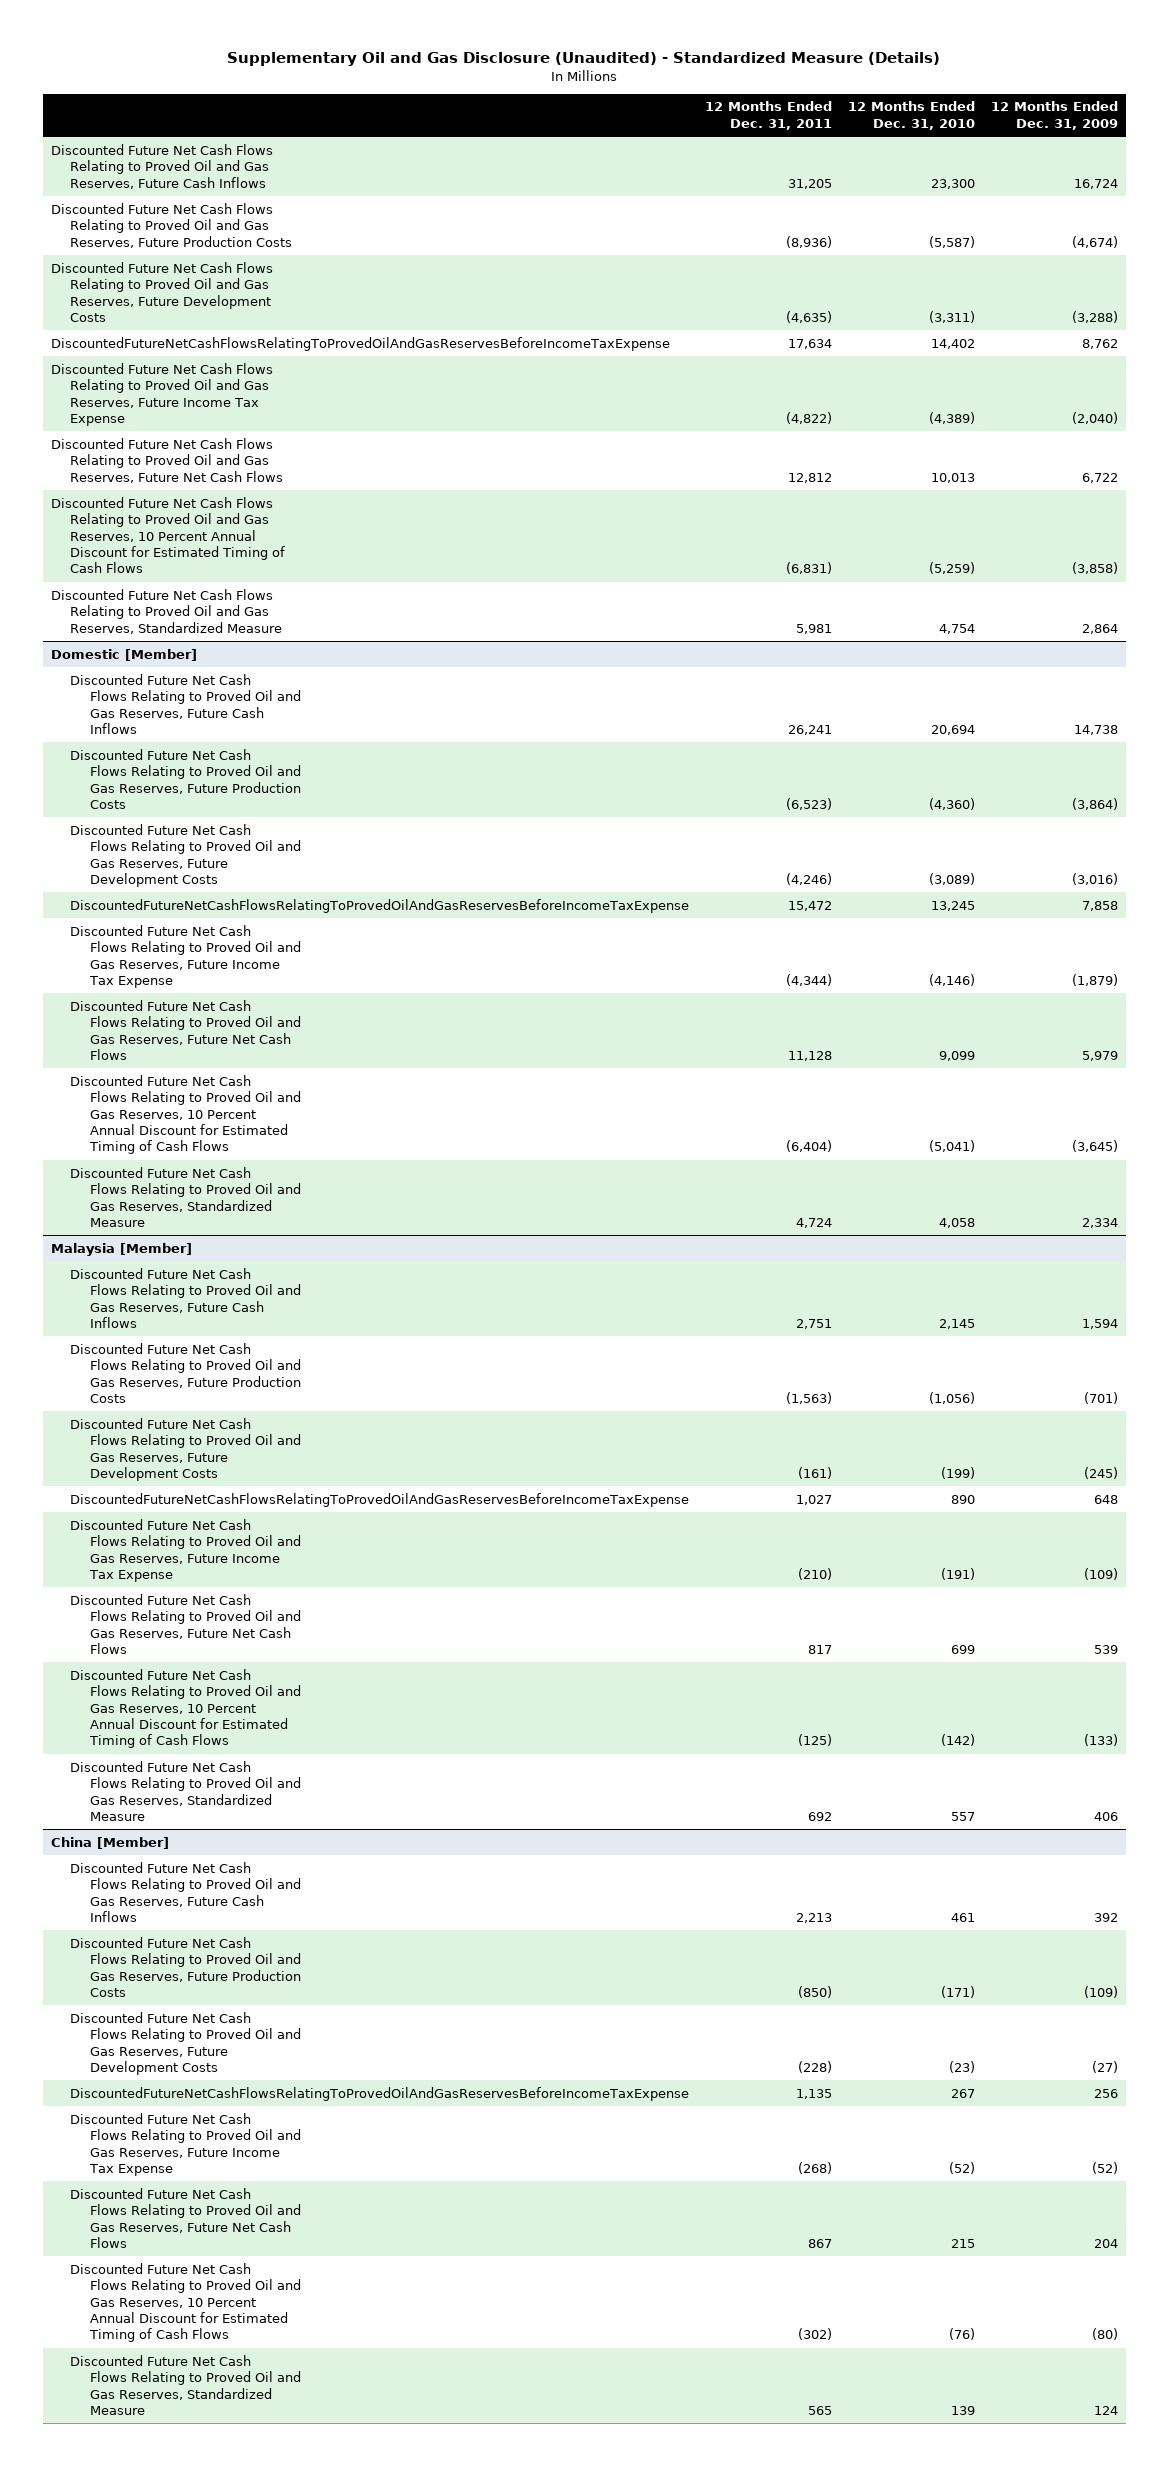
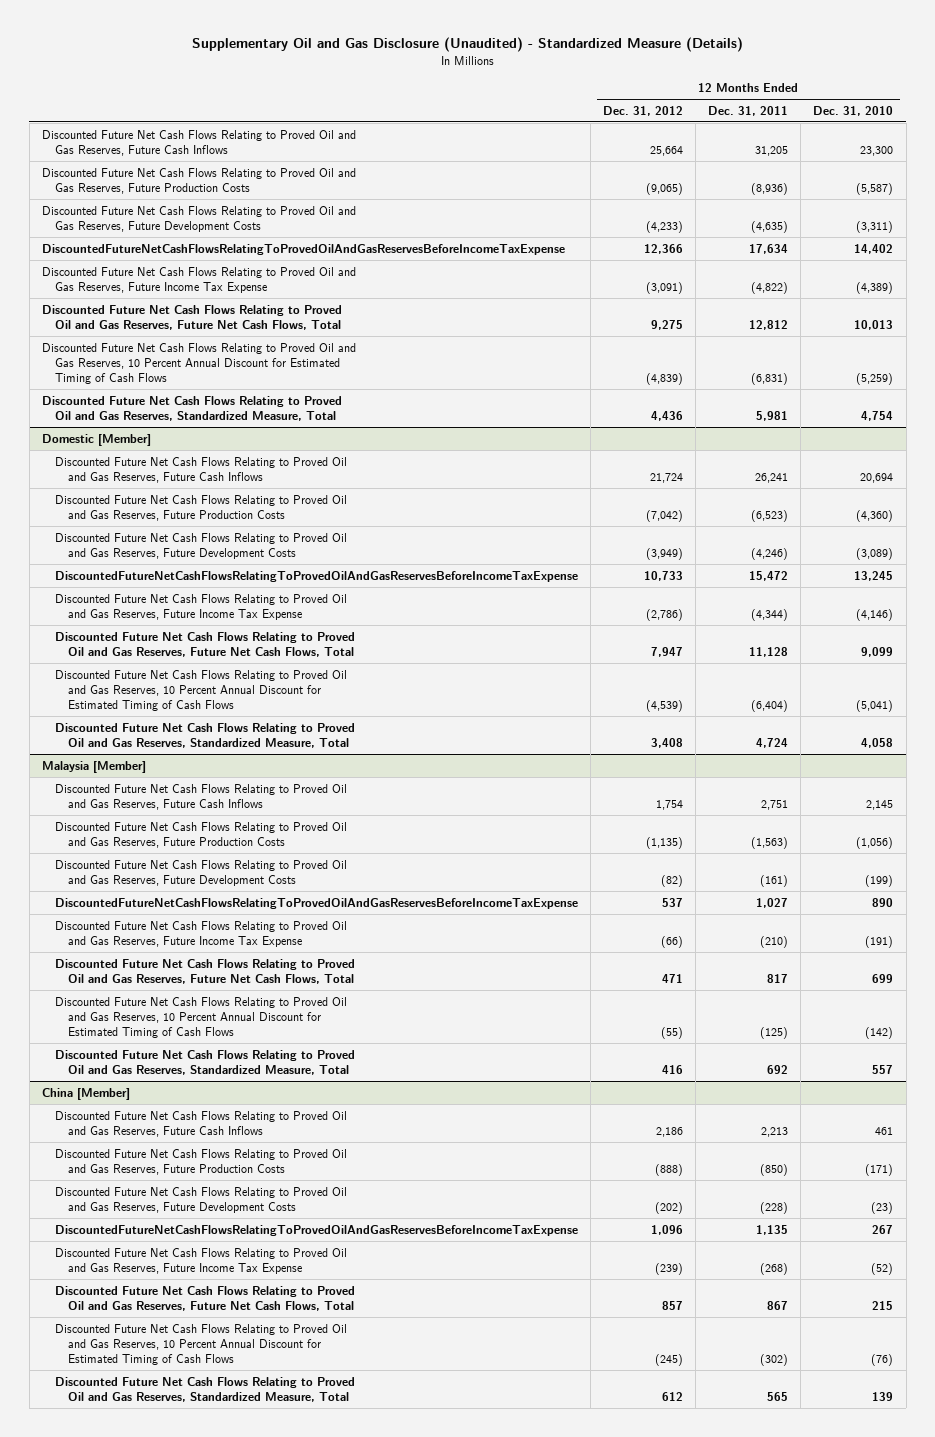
[990,101,1118,130] 12 Months Ended Dec. 31, 2009 -> none
none -> [603,105,684,116] Dec. 31, 2012
[51,437,284,483] Discounted Future Net Cash Flows Relating to Proved Oil and Gas Reserves, Future Net Cash Flows -> [42,304,343,330] Discounted Future Net Cash Flows Relating to Proved Oil and Gas Reserves, Future Net Cash Flows, Total
[51,588,283,634] Discounted Future Net Cash Flows Relating to Proved Oil and Gas Reserves, Standardized Measure -> [42,395,343,421] Discounted Future Net Cash Flows Relating to Proved Oil and Gas Reserves, Standardized Measure, Total
[70,999,301,1060] Discounted Future Net Cash Flows Relating to Proved Oil and Gas Reserves, Future Net Cash Flows -> [54,631,355,657] Discounted Future Net Cash Flows Relating to Proved Oil and Gas Reserves, Future Net Cash Flows, Total
[70,1166,301,1227] Discounted Future Net Cash Flows Relating to Proved Oil and Gas Reserves, Standardized Measure -> [54,722,355,748] Discounted Future Net Cash Flows Relating to Proved Oil and Gas Reserves, Standardized Measure, Total
[70,1593,301,1654] Discounted Future Net Cash Flows Relating to Proved Oil and Gas Reserves, Future Net Cash Flows -> [54,958,355,984] Discounted Future Net Cash Flows Relating to Proved Oil and Gas Reserves, Future Net Cash Flows, Total
[70,1760,301,1821] Discounted Future Net Cash Flows Relating to Proved Oil and Gas Reserves, Standardized Measure -> [54,1049,355,1075] Discounted Future Net Cash Flows Relating to Proved Oil and Gas Reserves, Standardized Measure, Total
[70,2187,301,2248] Discounted Future Net Cash Flows Relating to Proved Oil and Gas Reserves, Future Net Cash Flows -> [54,1285,355,1311] Discounted Future Net Cash Flows Relating to Proved Oil and Gas Reserves, Future Net Cash Flows, Total
[70,2354,301,2415] Discounted Future Net Cash Flows Relating to Proved Oil and Gas Reserves, Standardized Measure -> [54,1376,355,1402] Discounted Future Net Cash Flows Relating to Proved Oil and Gas Reserves, Standardized Measure, Total

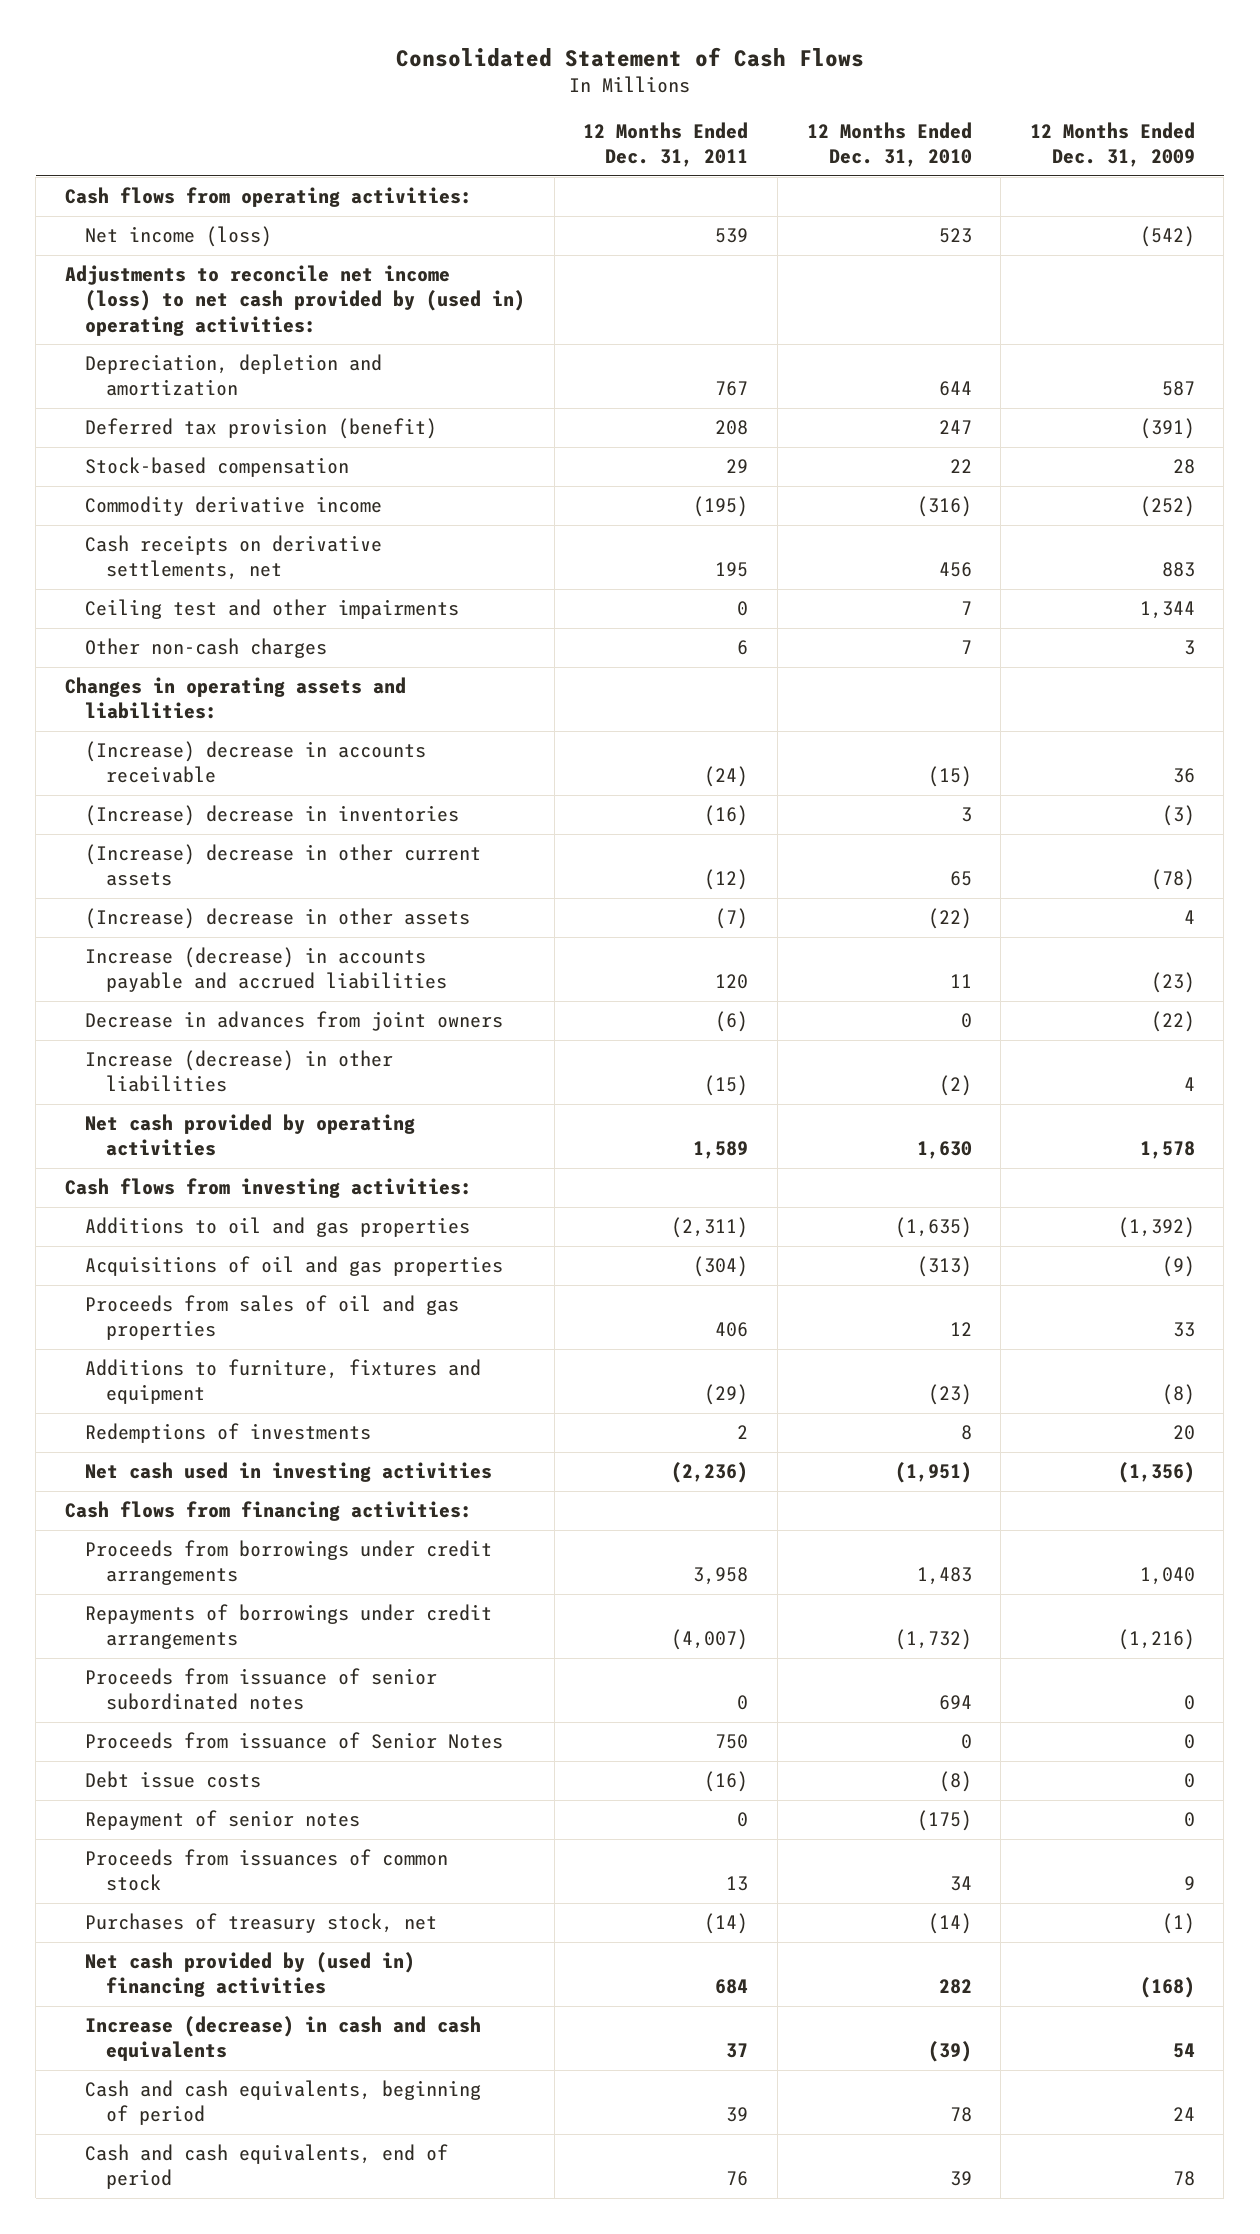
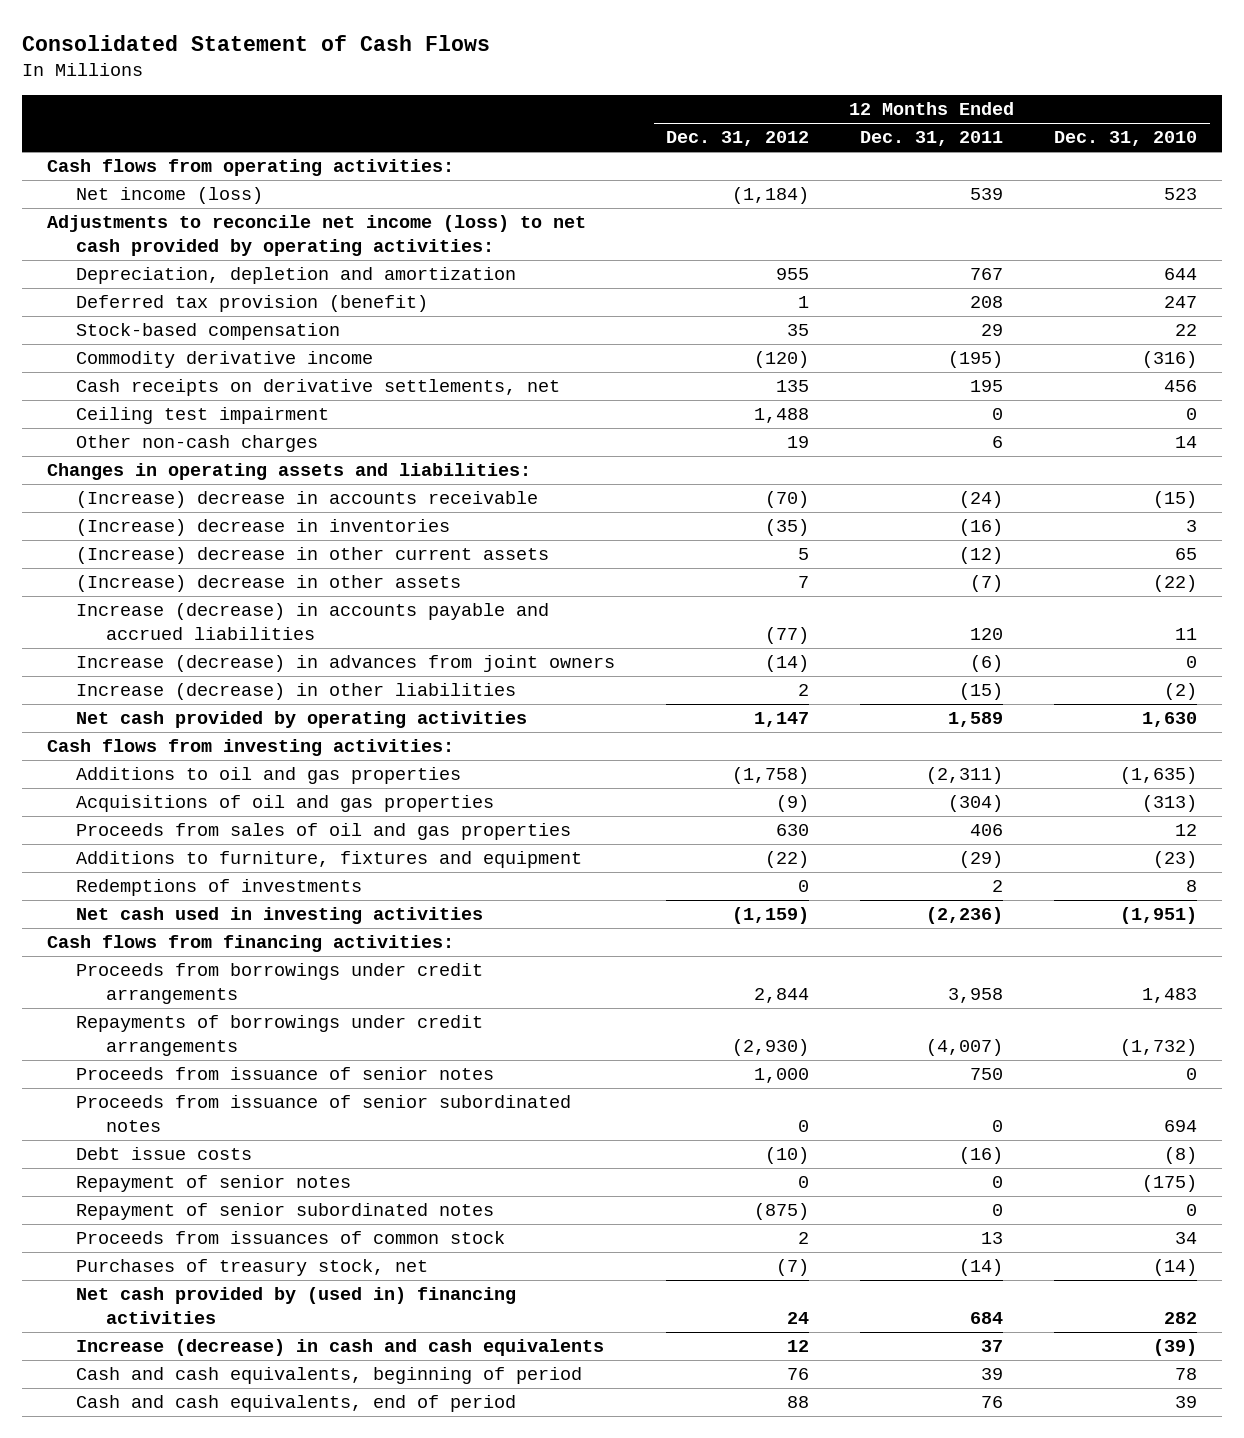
[1029,121,1195,168] 12 Months Ended Dec. 31, 2009 -> none
none -> [666,131,810,147] Dec. 31, 2012
[64,265,526,336] Adjustments to reconcile net income (loss) to net cash provided by (used in) operating activities: -> [47,215,587,257] Adjustments to reconcile net income (loss) to net cash provided by operating activities:
[85,599,460,620] Ceiling test and other impairments -> [76,407,330,425] Ceiling test impairment
[960,601,972,616] 7 -> [1186,408,1198,421] 0
[960,640,972,655] 7 -> [1175,436,1198,449] 14
[85,1011,504,1032] Decrease in advances from joint owners -> [76,655,616,673] Increase (decrease) in advances from joint owners
none -> [76,1067,495,1081] Proceeds from issuance of senior notes
[85,1732,504,1750] Proceeds from issuance of Senior Notes -> none
none -> [76,1203,495,1221] Repayment of senior subordinated notes

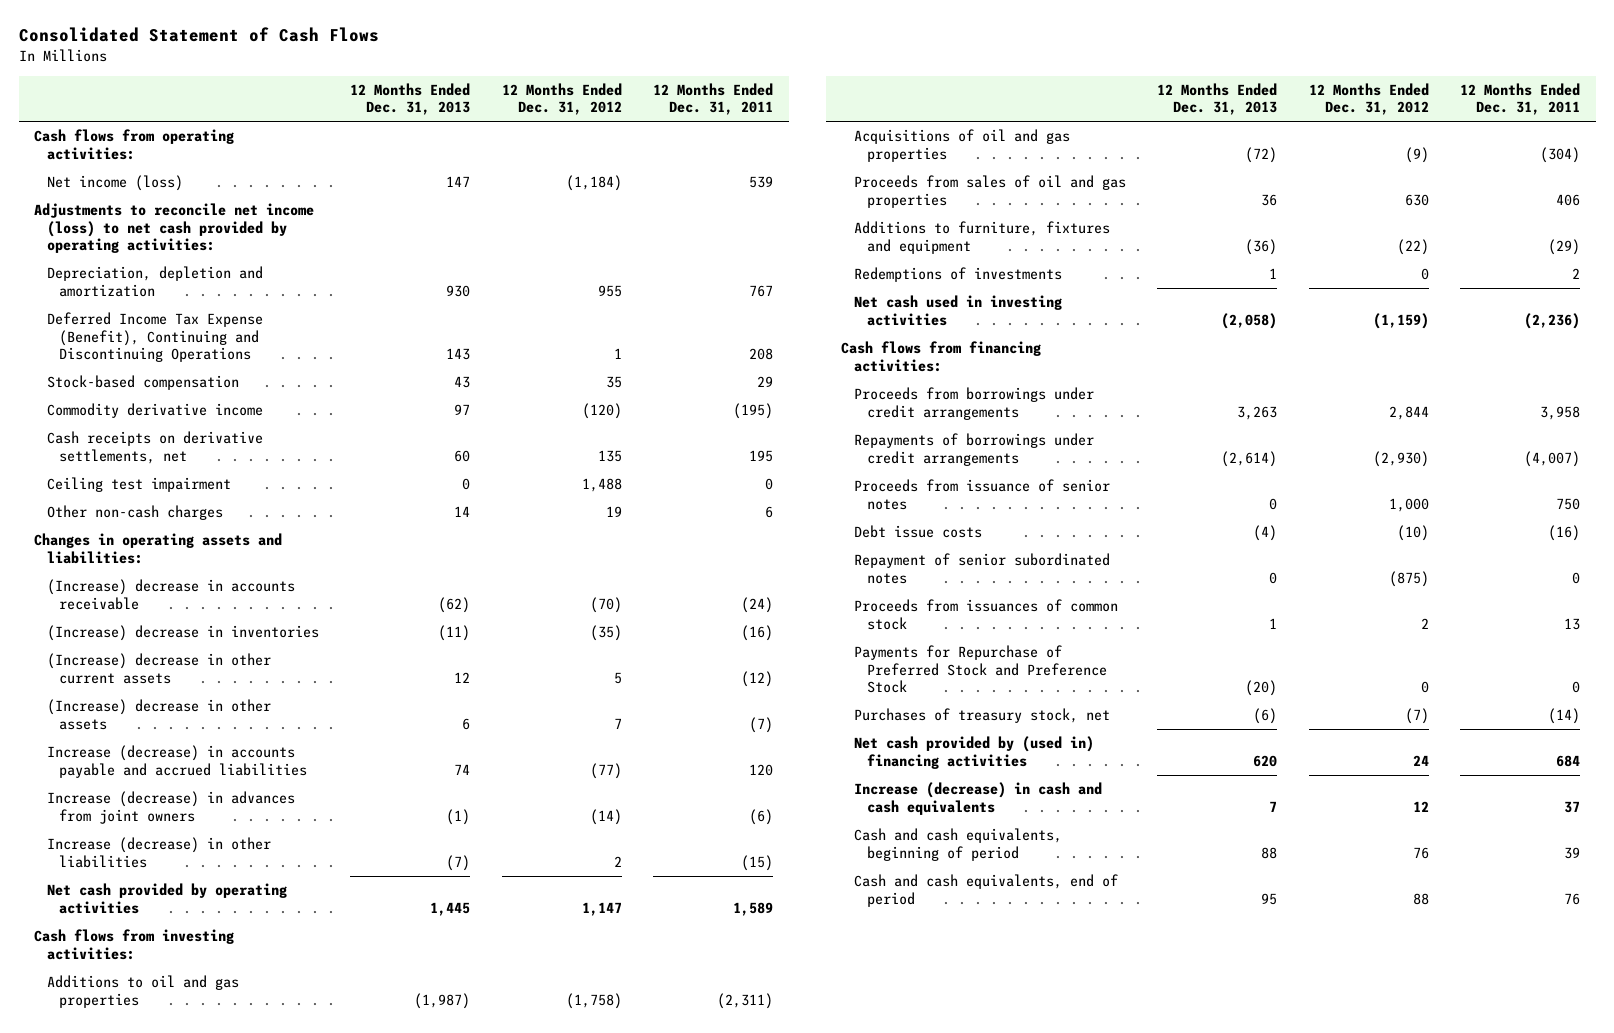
[1054,131,1198,147] Dec. 31, 2010 -> none
none -> [350,82,471,116] 12 Months Ended Dec. 31, 2013
[76,295,429,313] Deferred tax provision (benefit) -> [46,312,263,363] Deferred Income Tax Expense (Benefit), Continuing and Discontinuing Operations
[76,1095,572,1133] Proceeds from issuance of senior subordinated notes -> none
[76,1175,352,1193] Repayment of senior notes -> none
none -> [853,645,1107,694] Payments for Repurchase of Preferred Stock and Preference Stock

